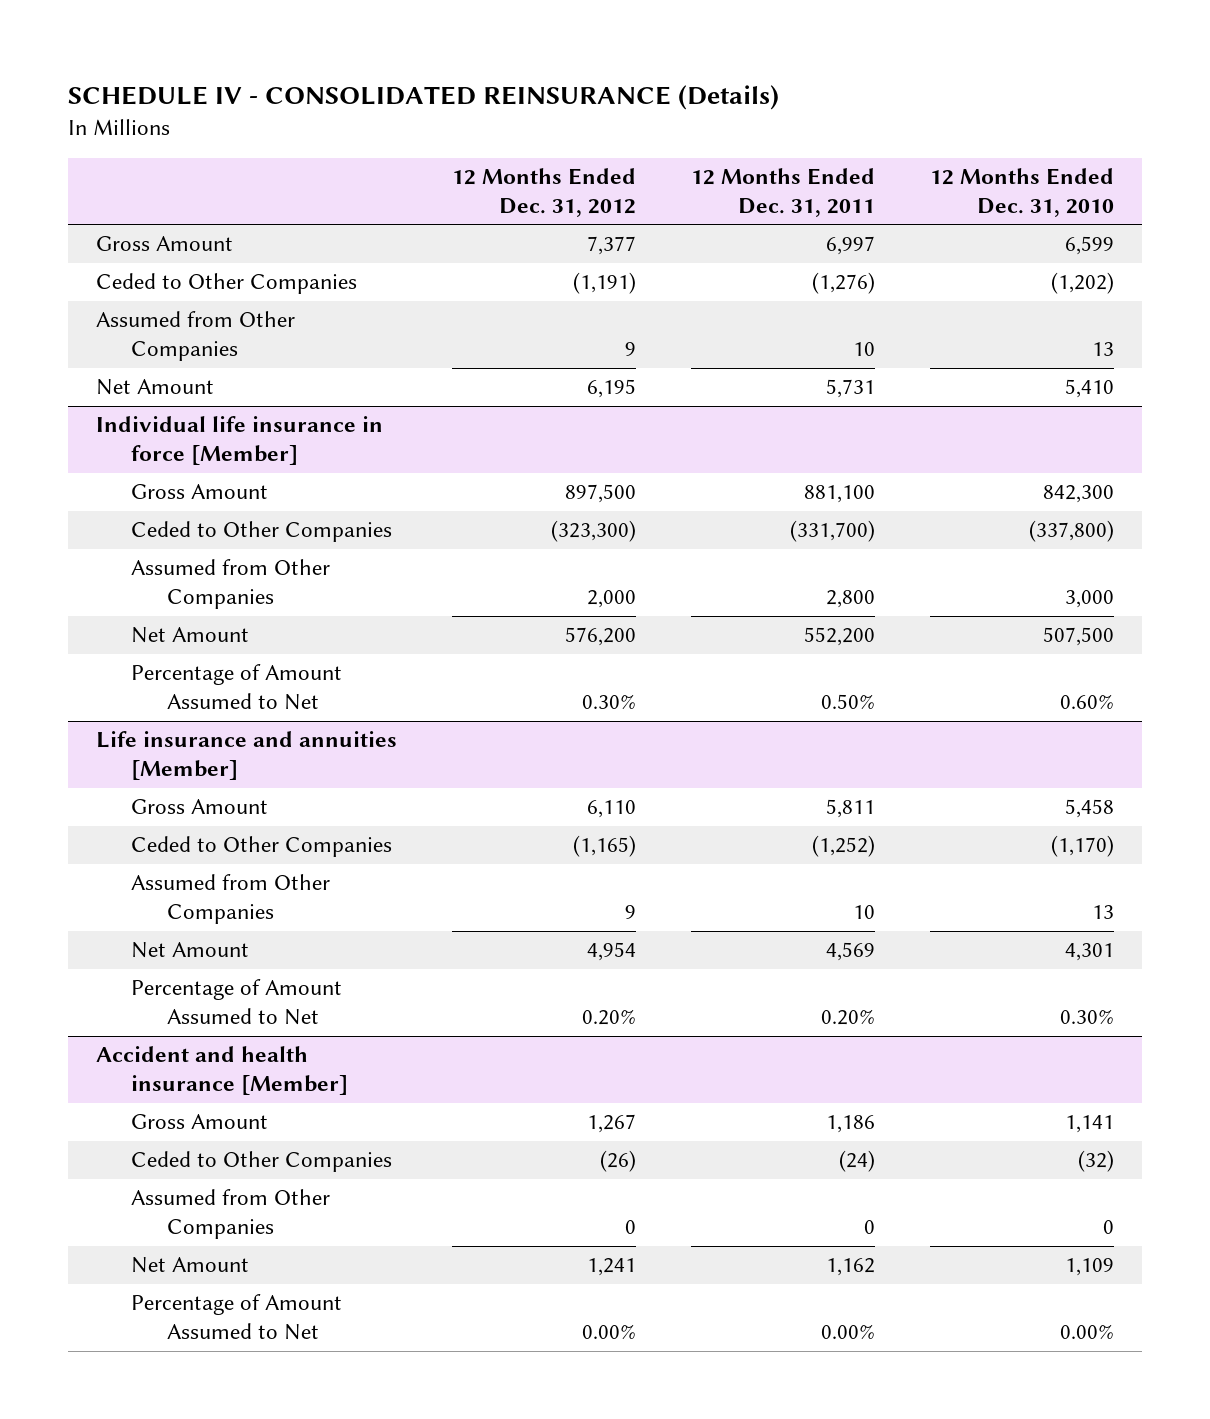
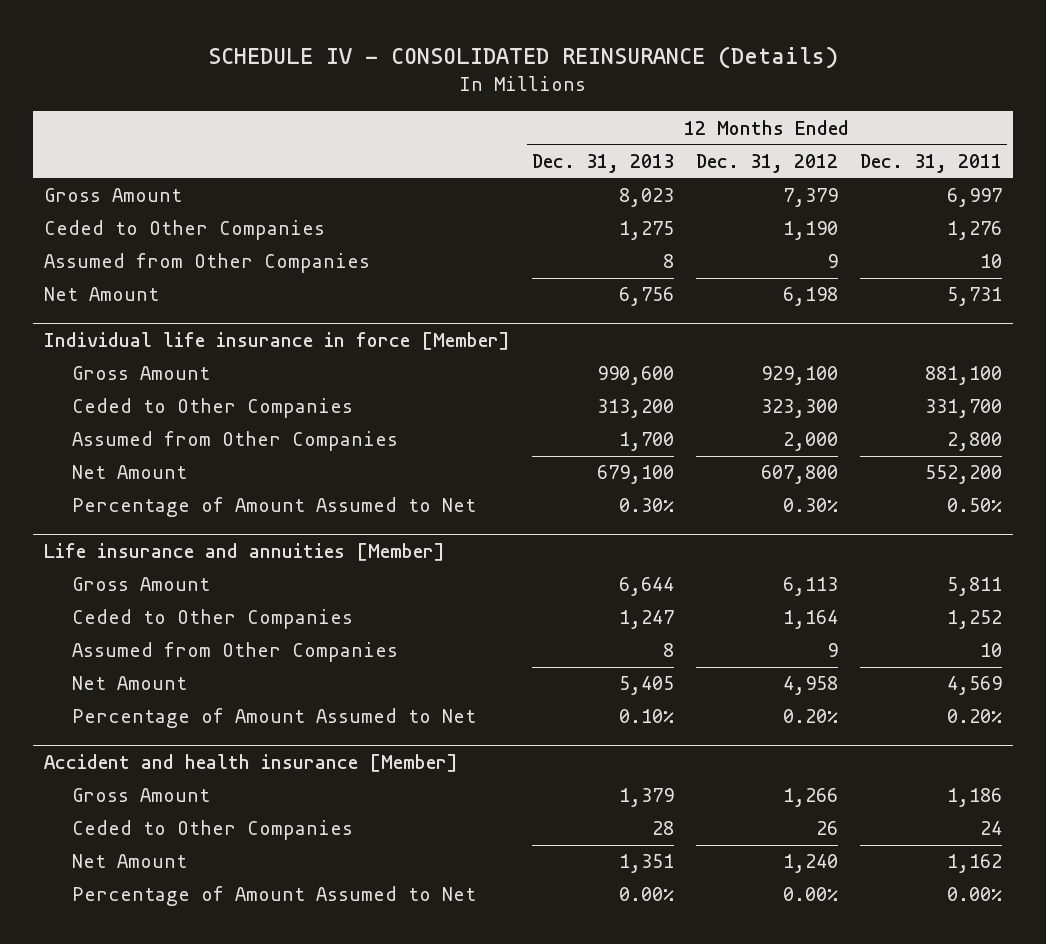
[930,167,1115,217] 12 Months Ended Dec. 31, 2010 -> none
none -> [532,154,675,174] Dec. 31, 2013
[586,236,636,256] 7,377 -> [782,188,838,208] 7,379
[572,272,636,295] (1,191) -> [782,221,838,241] 1,190
[811,272,875,295] (1,276) -> [946,221,1002,241] 1,276
[586,379,636,399] 6,195 -> [782,287,838,307] 6,198
[564,484,636,504] 897,500 -> [760,366,838,386] 929,100
[550,520,636,543] (323,300) -> [760,399,838,419] 323,300
[789,520,875,543] (331,700) -> [924,399,1002,419] 331,700
[564,627,636,647] 576,200 -> [760,465,838,485] 607,800
[586,800,636,819] 6,110 -> [782,577,838,597] 6,113
[572,835,636,858] (1,165) -> [782,610,838,630] 1,164
[811,835,875,858] (1,252) -> [946,610,1002,630] 1,252
[586,942,636,962] 4,954 -> [782,676,838,696] 4,958
[131,1189,331,1240] Assumed from Other Companies -> none
[586,1114,636,1134] 1,267 -> [782,788,838,808] 1,266
[599,1150,636,1173] (26) -> [815,821,838,836] 26
[838,1150,875,1173] (24) -> [979,821,1002,836] 24
[586,1258,636,1277] 1,241 -> [782,854,838,874] 1,240

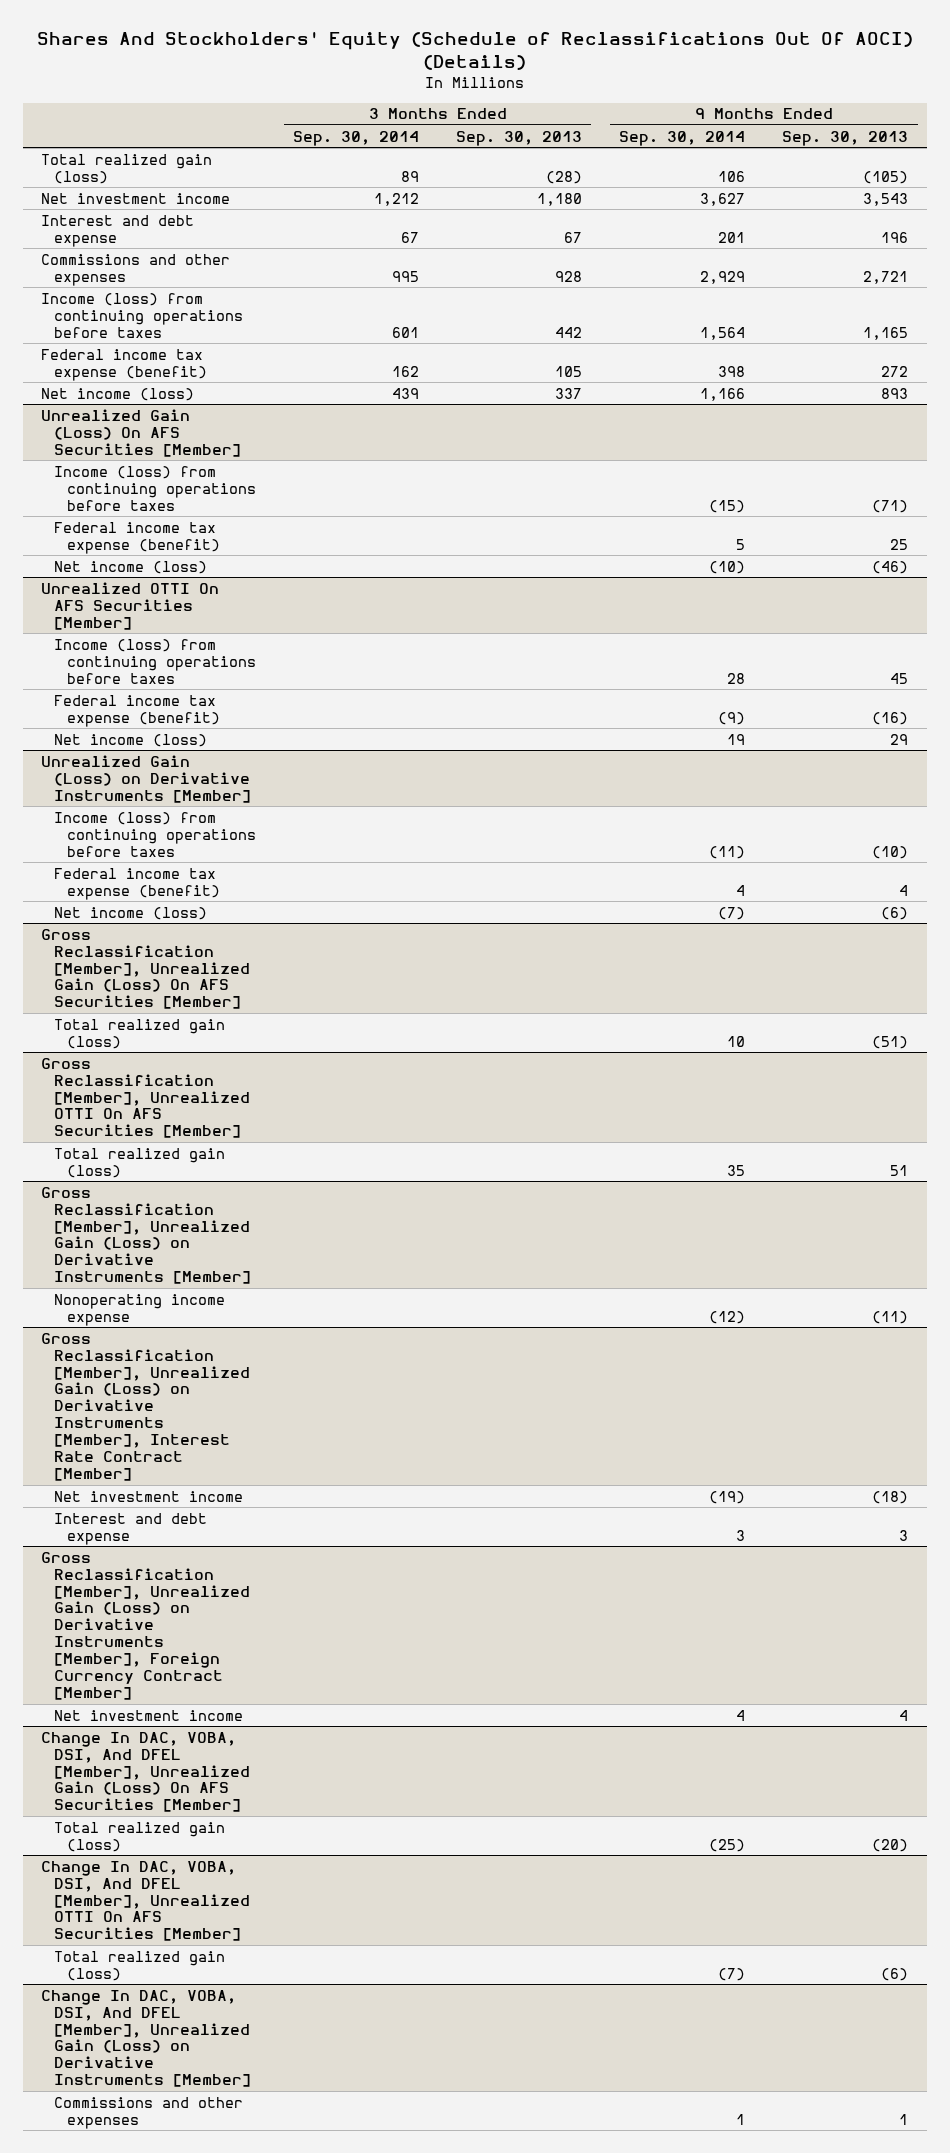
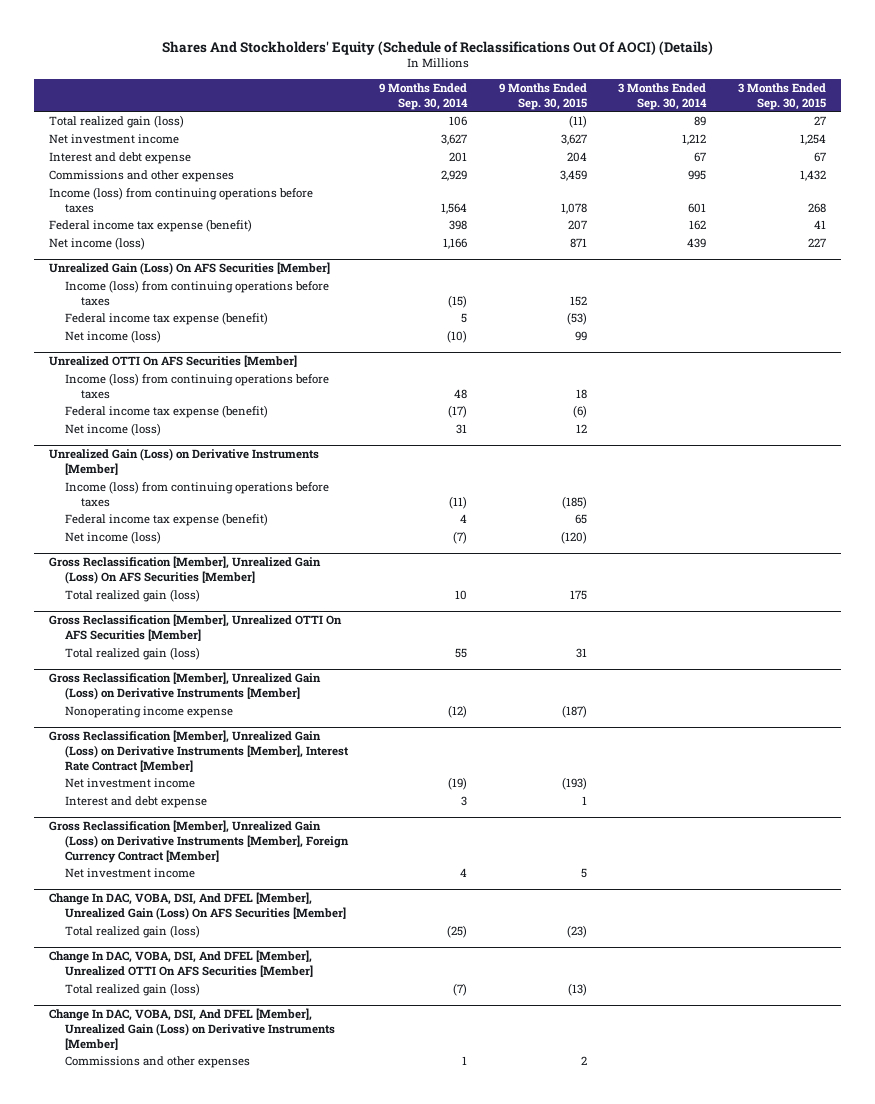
[456,130,583,146] Sep. 30, 2013 -> none
[782,130,909,146] Sep. 30, 2013 -> none
none -> [498,82,587,110] 9 Months Ended Sep. 30, 2015
none -> [737,82,826,110] 3 Months Ended Sep. 30, 2015
[727,672,746,684] 28 -> [454,388,468,399] 48
[718,711,746,725] (9) -> [448,404,468,418] (17)
[727,733,746,745] 19 -> [456,423,468,434] 31
[727,1164,746,1176] 35 -> [455,647,468,658] 55

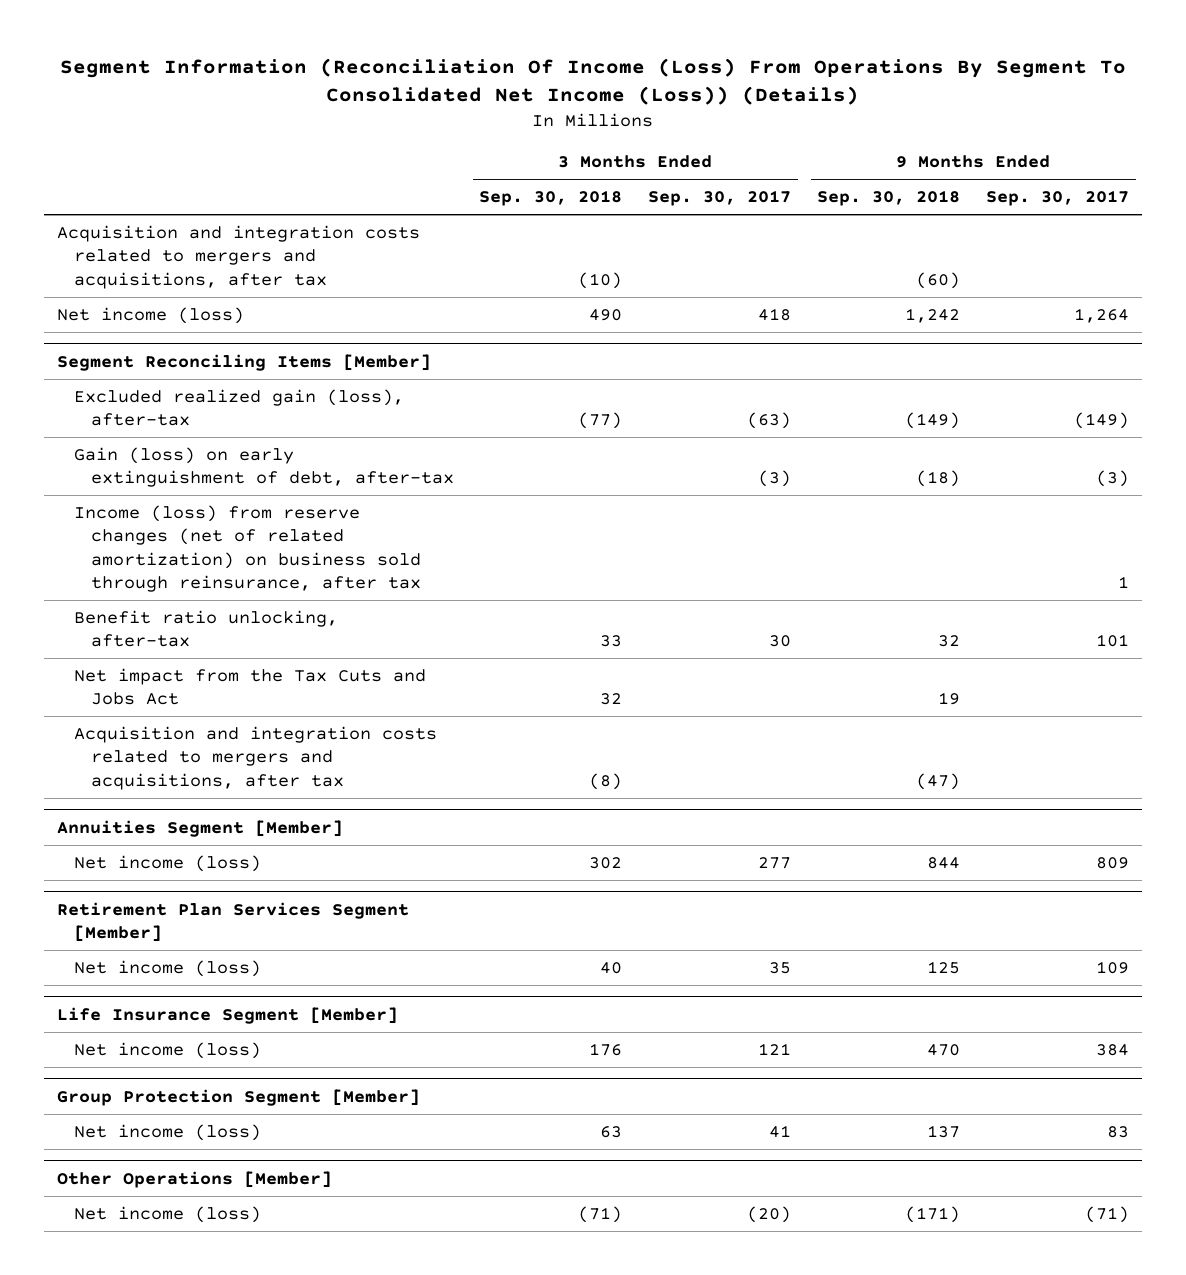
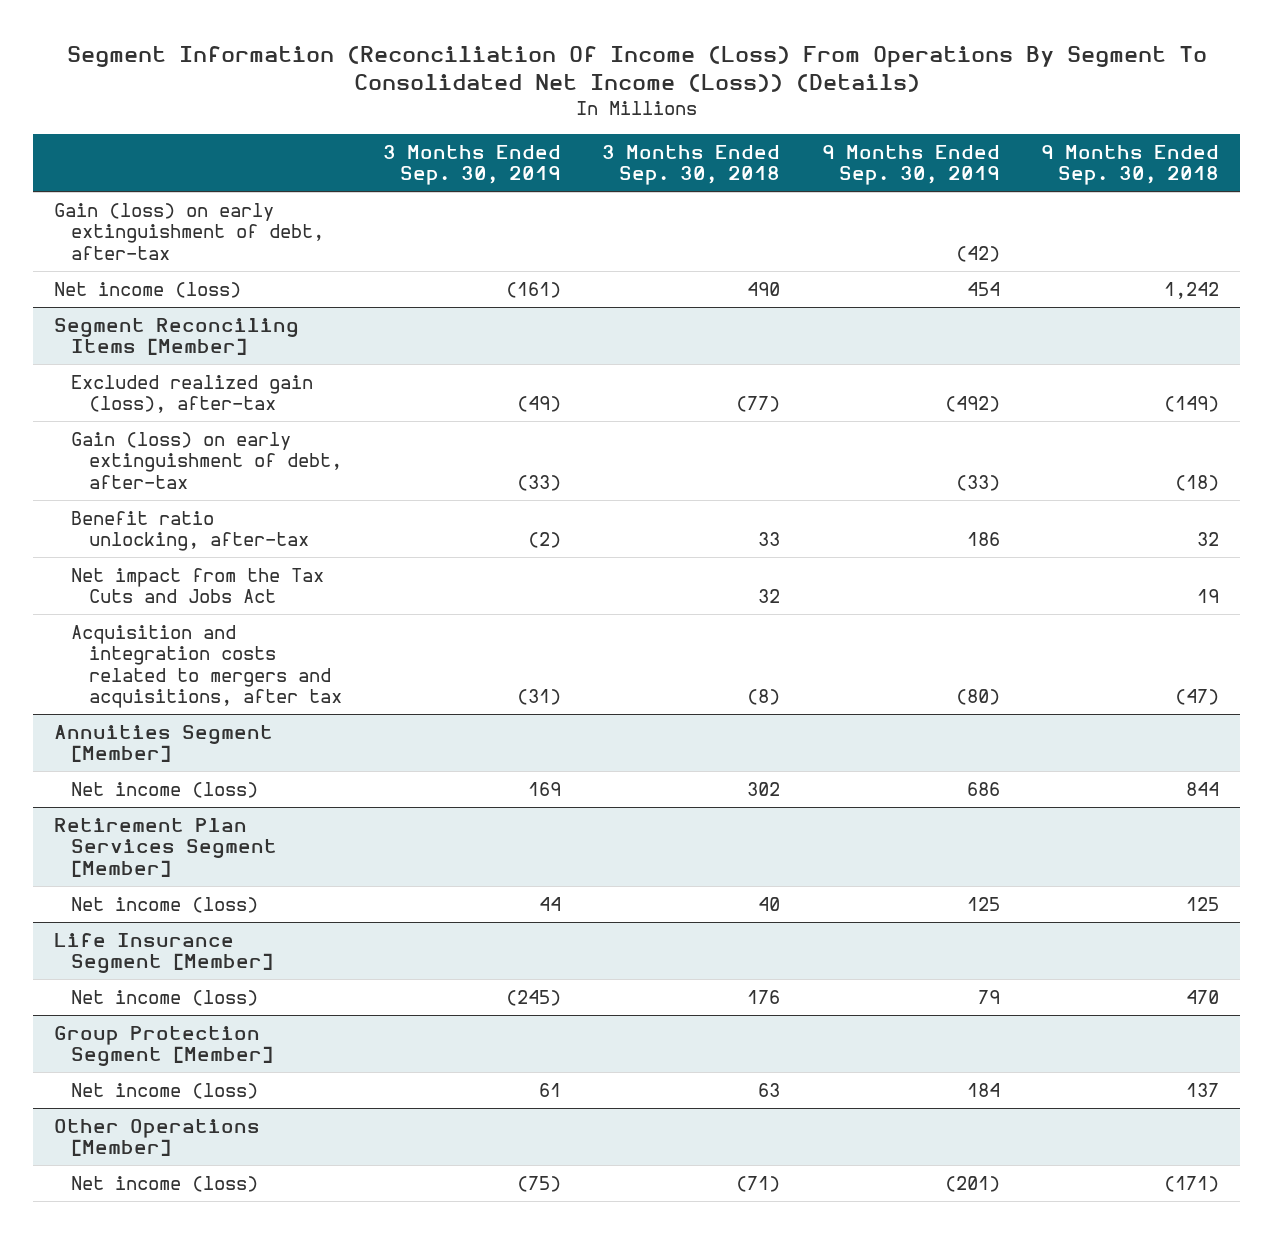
[648,190,792,207] Sep. 30, 2017 -> none
[986,190,1130,207] Sep. 30, 2017 -> none
none -> [383,144,562,186] 3 Months Ended Sep. 30, 2019
none -> [821,144,1000,186] 9 Months Ended Sep. 30, 2019
[56,224,420,289] Acquisition and integration costs related to mergers and acquisitions, after tax -> none
none -> [53,203,325,260] Gain (loss) on early extinguishment of debt, after-tax
[73,504,421,592] Income (loss) from reserve changes (net of related amortization) on business sold through reinsurance, after tax -> none

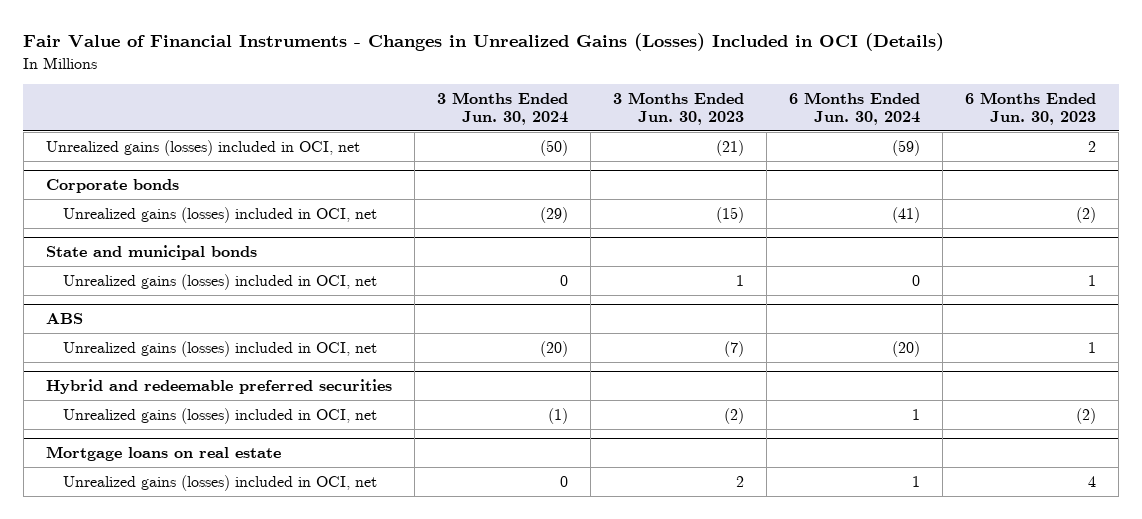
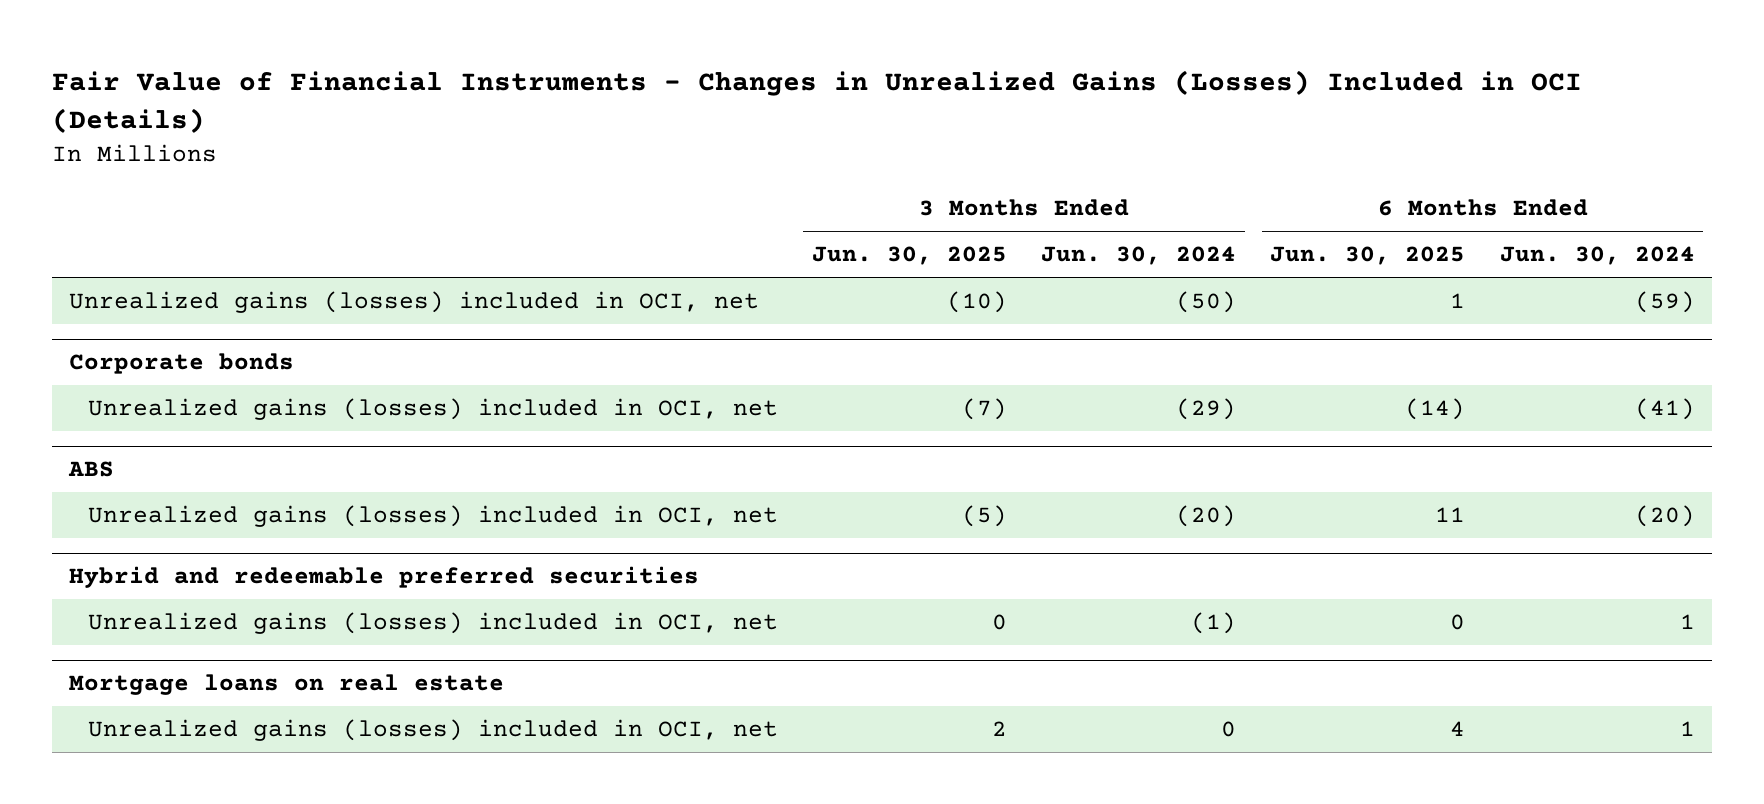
[612,91,744,125] 3 Months Ended Jun. 30, 2023 -> none
[965,91,1097,125] 6 Months Ended Jun. 30, 2023 -> none
none -> [811,246,1007,266] Jun. 30, 2025
none -> [1270,246,1466,266] Jun. 30, 2025
[45,244,257,260] State and municipal bonds -> none
[63,273,378,290] Unrealized gains (losses) included in OCI, net -> none

